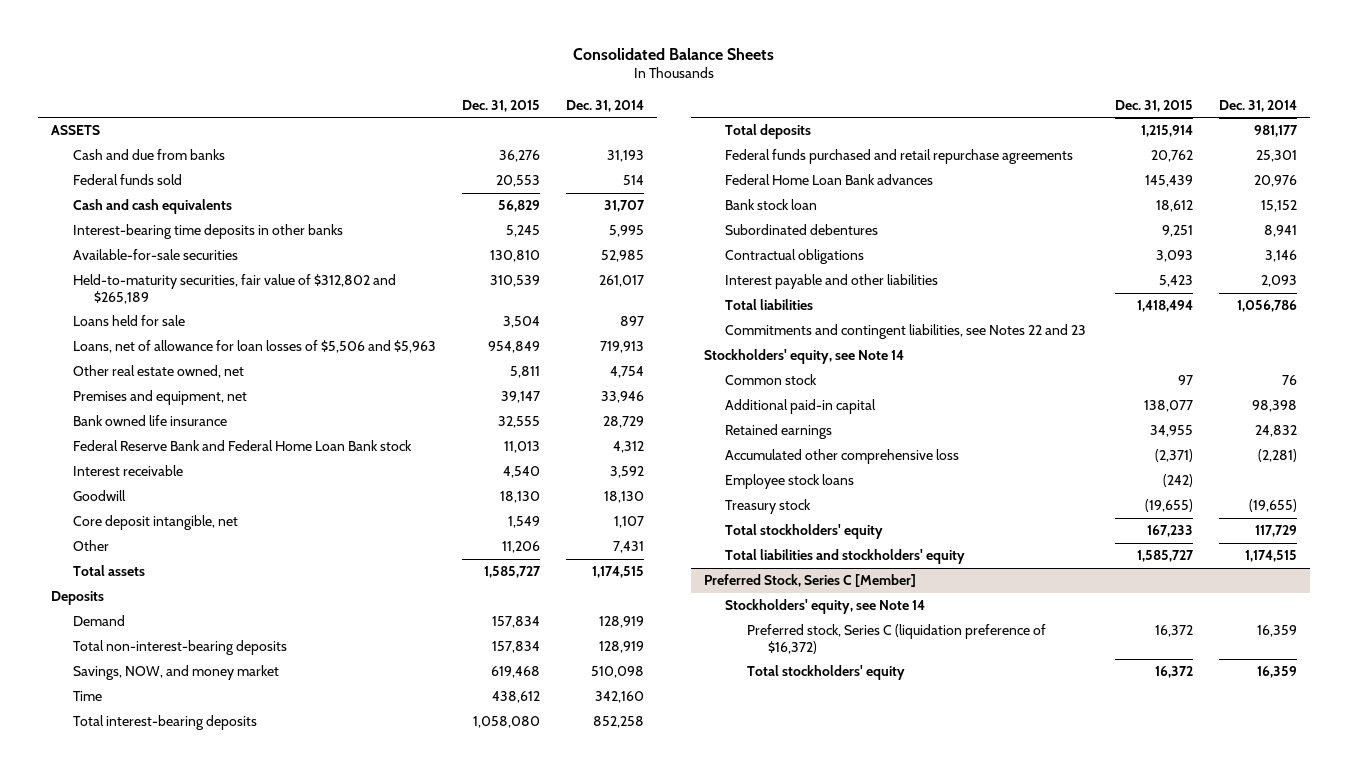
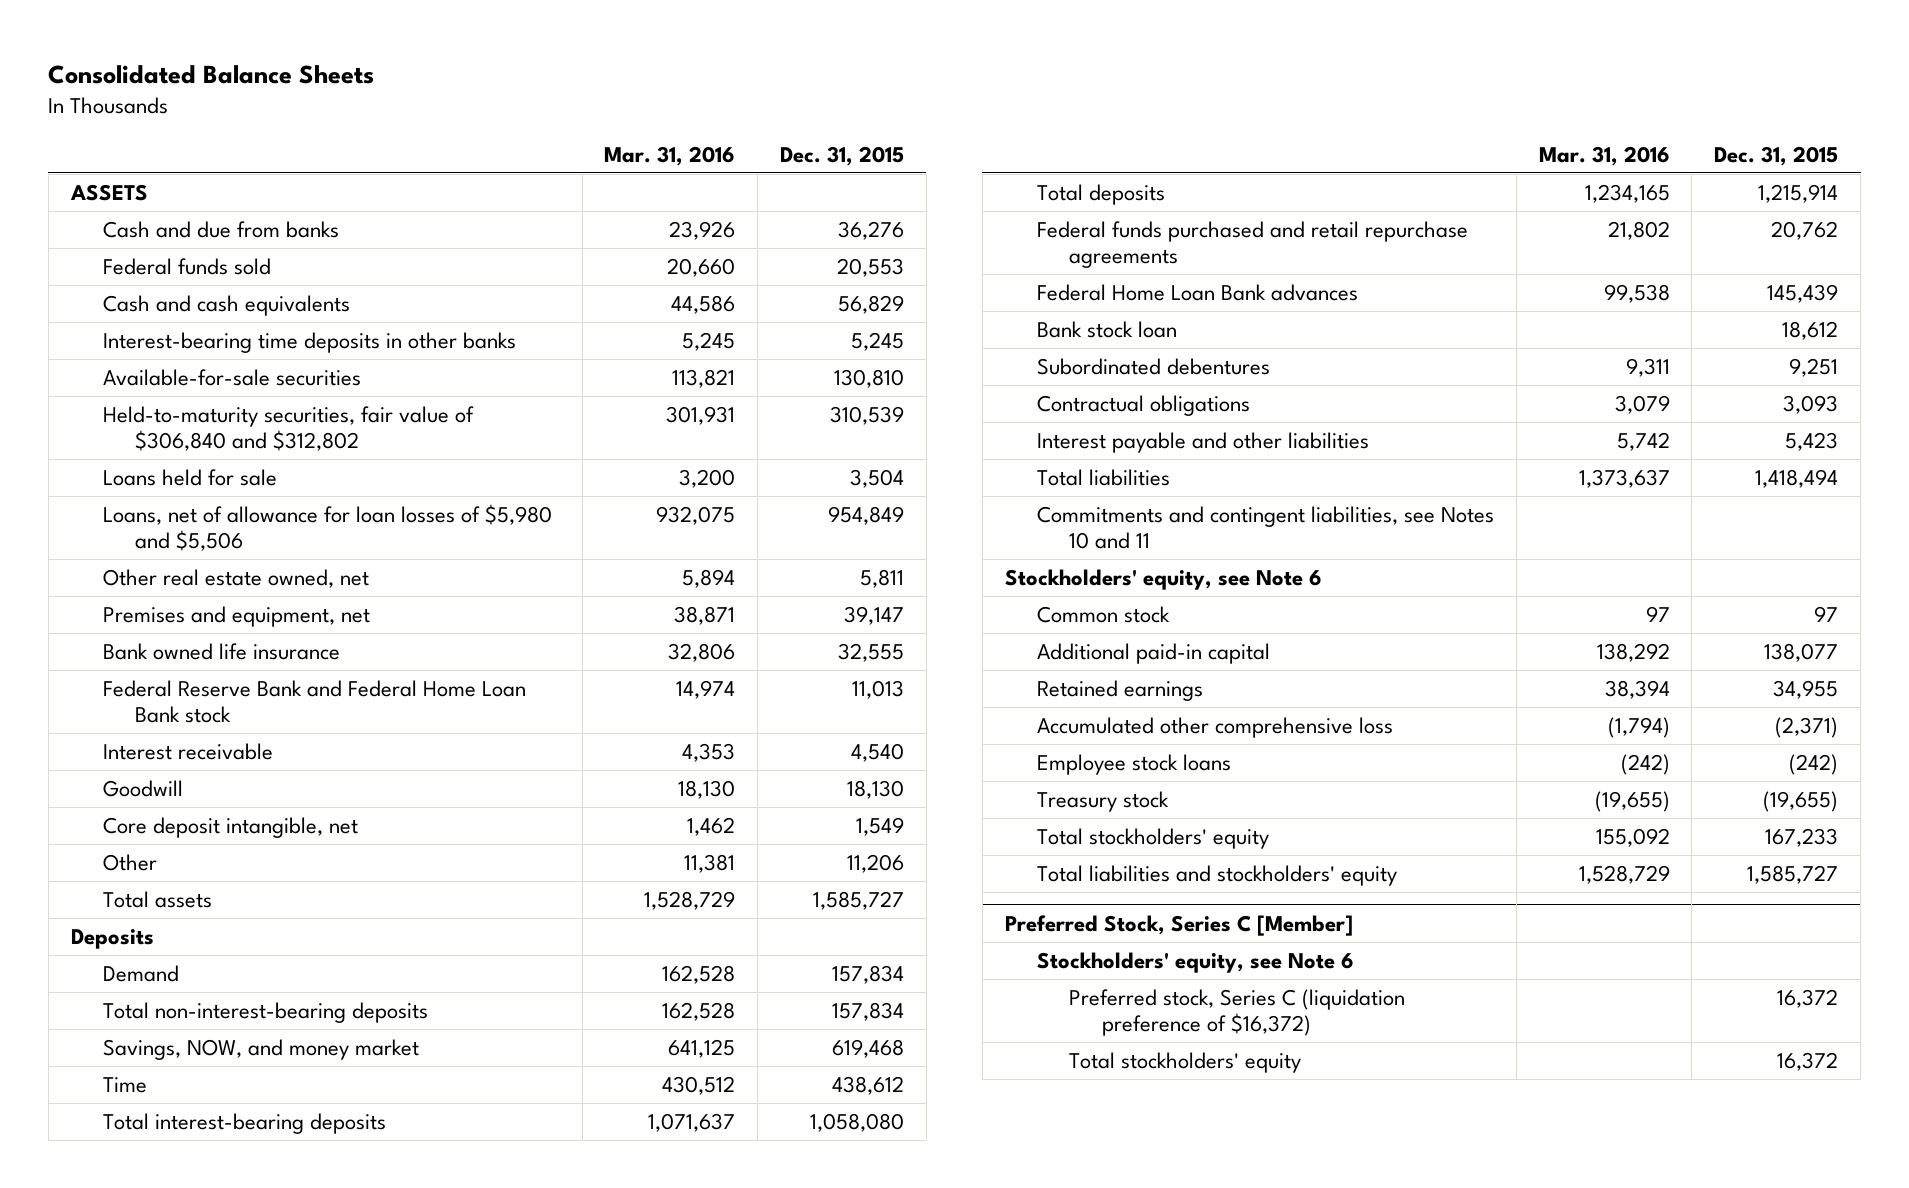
[565,99,644,112] Dec. 31, 2014 -> none
none -> [604,145,736,166] Mar. 31, 2016
[72,274,396,304] Held-to-maturity securities, fair value of $312,802 and $265,189 -> [102,405,474,451] Held-to-maturity securities, fair value of $306,840 and $312,802
[72,340,436,354] Loans, net of allowance for loan losses of $5,506 and $5,963 -> [102,503,552,551] Loans, net of allowance for loan losses of $5,980 and $5,506
[725,324,1087,340] Commitments and contingent liabilities, see Notes 22 and 23 -> [1037,505,1495,549] Commitments and contingent liabilities, see Notes 10 and 11
[704,349,905,365] Stockholders' equity, see Note 14 -> [1004,568,1322,590] Stockholders' equity, see Note 6
[725,599,926,615] Stockholders' equity, see Note 14 -> [1037,951,1355,973] Stockholders' equity, see Note 6

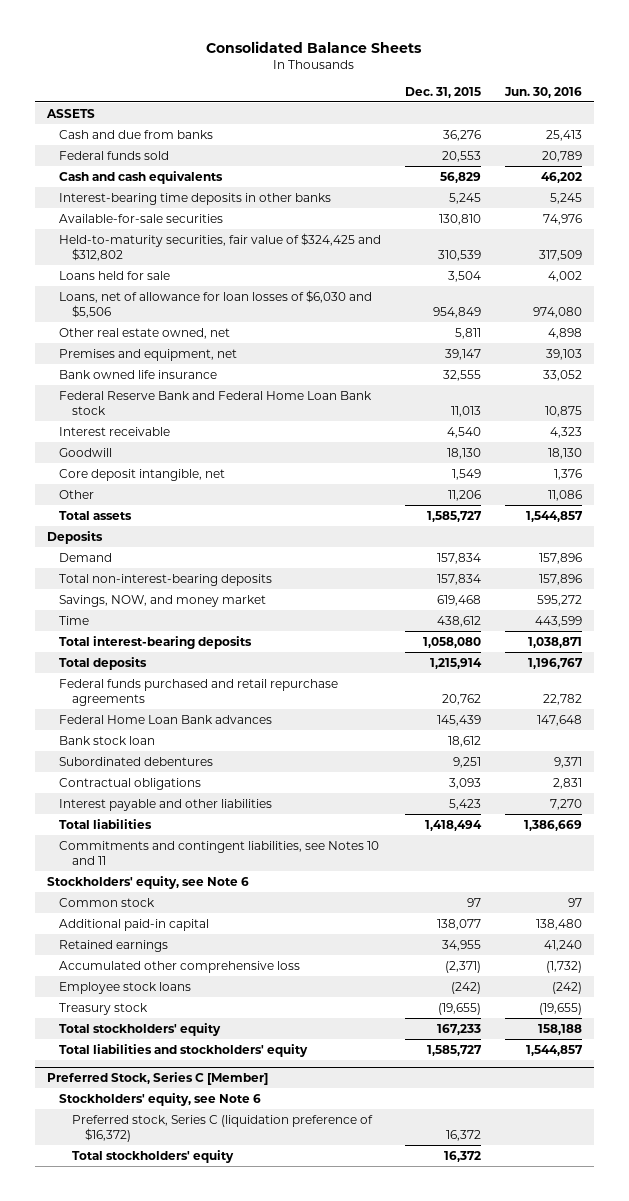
[604,145,736,166] Mar. 31, 2016 -> none
none -> [504,86,583,98] Jun. 30, 2016
[102,405,474,451] Held-to-maturity securities, fair value of $306,840 and $312,802 -> [59,232,382,261] Held-to-maturity securities, fair value of $324,425 and $312,802
[102,503,552,551] Loans, net of allowance for loan losses of $5,980 and $5,506 -> [59,289,373,318] Loans, net of allowance for loan losses of $6,030 and $5,506

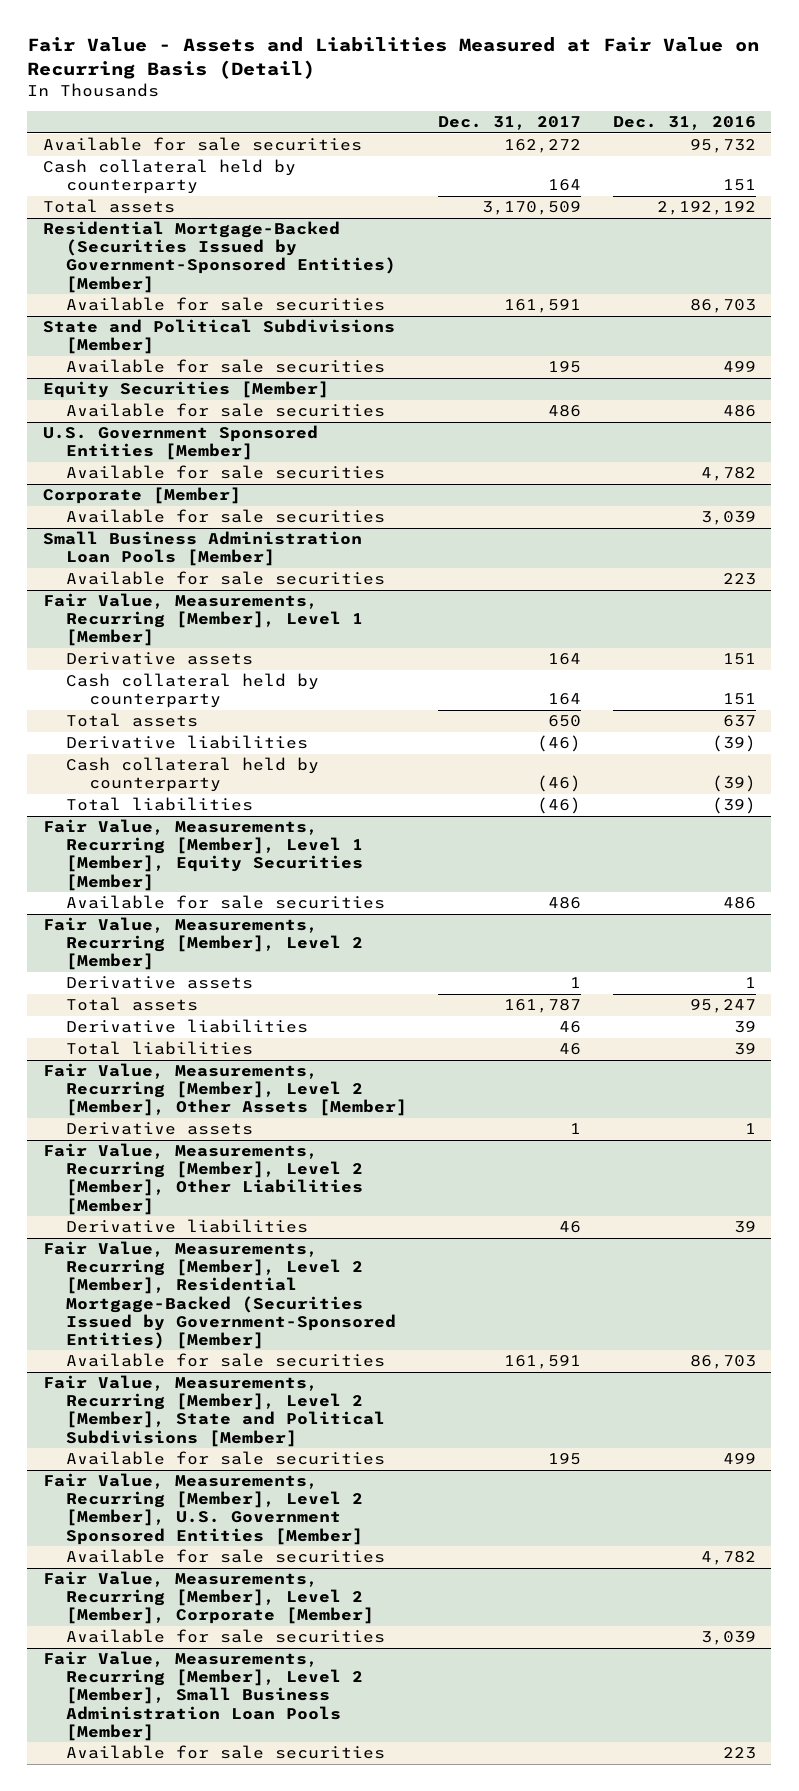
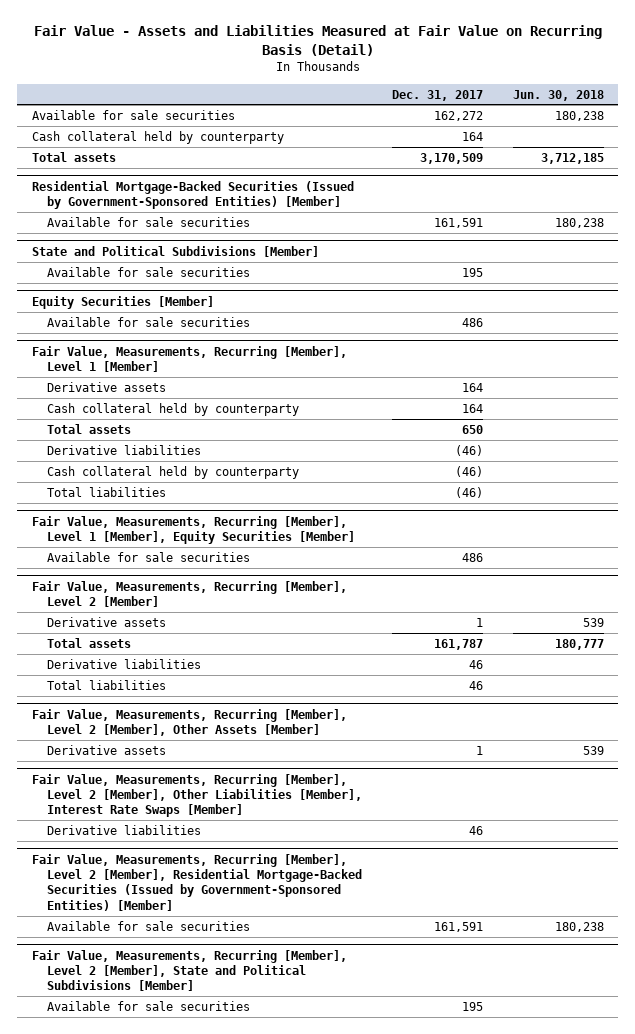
[612,116,756,131] Dec. 31, 2016 -> none
none -> [512,89,604,101] Jun. 30, 2018
[43,221,396,293] Residential Mortgage-Backed (Securities Issued by Government-Sponsored Entities) [Member] -> [31,180,354,210] Residential Mortgage-Backed Securities (Issued by Government-Sponsored Entities) [Member]
[43,425,319,461] U.S. Government Sponsored Entities [Member] -> none
[65,465,385,480] Available for sale securities -> none
[43,487,242,505] Corporate [Member] -> none
[65,509,385,524] Available for sale securities -> none
[43,531,363,567] Small Business Administration Loan Pools [Member] -> none
[65,571,385,586] Available for sale securities -> none
[43,1143,363,1215] Fair Value, Measurements, Recurring [Member], Level 2 [Member], Other Liabilities [Member] -> [31,773,363,818] Fair Value, Measurements, Recurring [Member], Level 2 [Member], Other Liabilities [Member], Interest Rate Swaps [Member]
[43,1241,396,1349] Fair Value, Measurements, Recurring [Member], Level 2 [Member], Residential Mortgage-Backed (Securities Issued by Government-Sponsored Entities) [Member] -> [31,853,363,911] Fair Value, Measurements, Recurring [Member], Level 2 [Member], Residential Mortgage-Backed Securities (Issued by Government-Sponsored Entities) [Member]
[43,1473,363,1545] Fair Value, Measurements, Recurring [Member], Level 2 [Member], U.S. Government Sponsored Entities [Member] -> none
[65,1549,385,1564] Available for sale securities -> none
[43,1571,374,1625] Fair Value, Measurements, Recurring [Member], Level 2 [Member], Corporate [Member] -> none
[65,1629,385,1644] Available for sale securities -> none
[43,1651,363,1741] Fair Value, Measurements, Recurring [Member], Level 2 [Member], Small Business Administration Loan Pools [Member] -> none
[65,1745,385,1760] Available for sale securities -> none

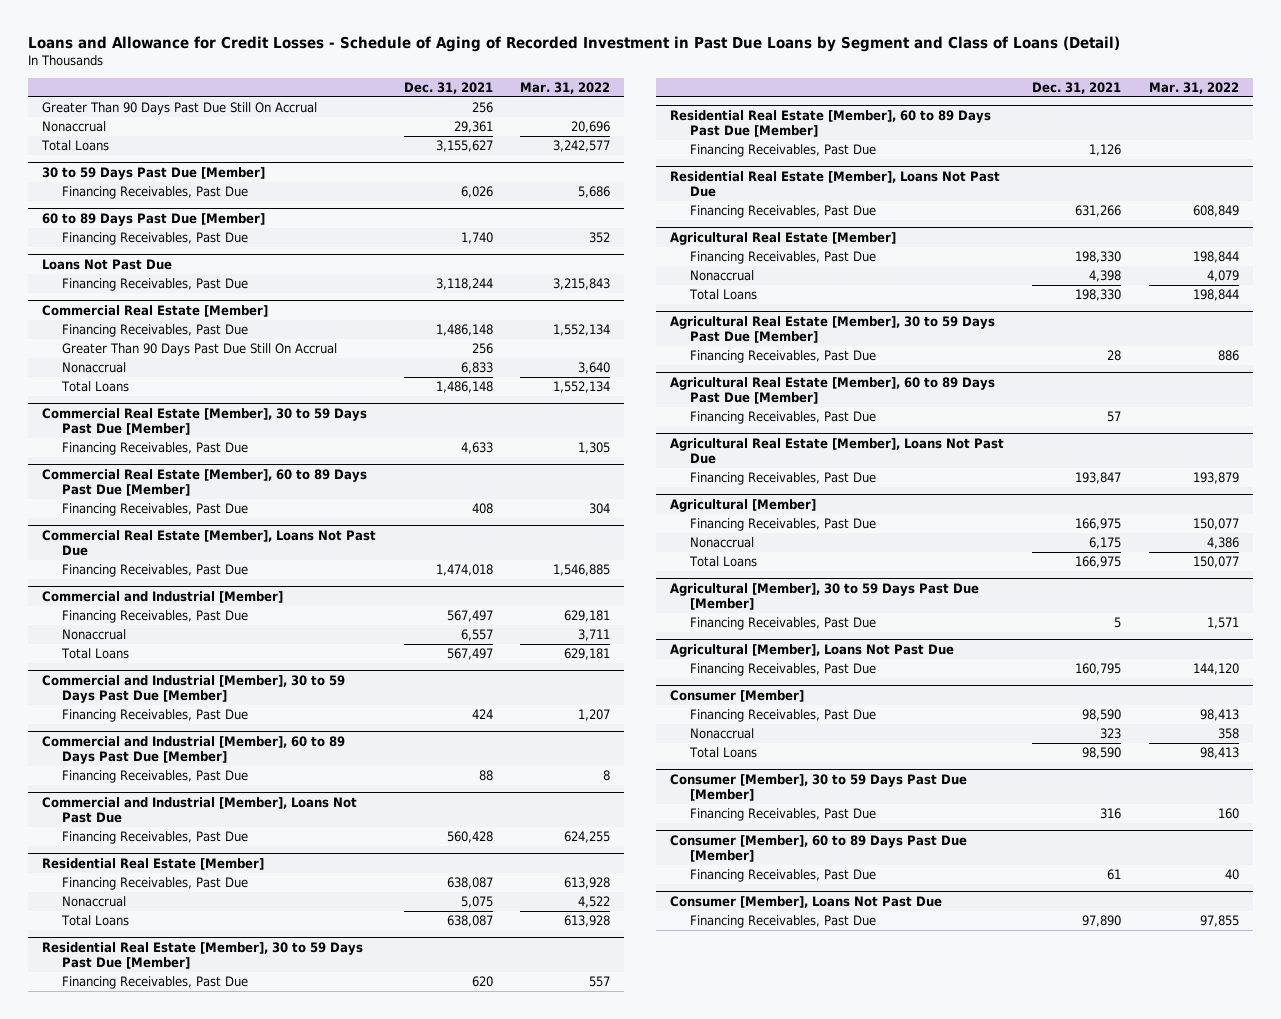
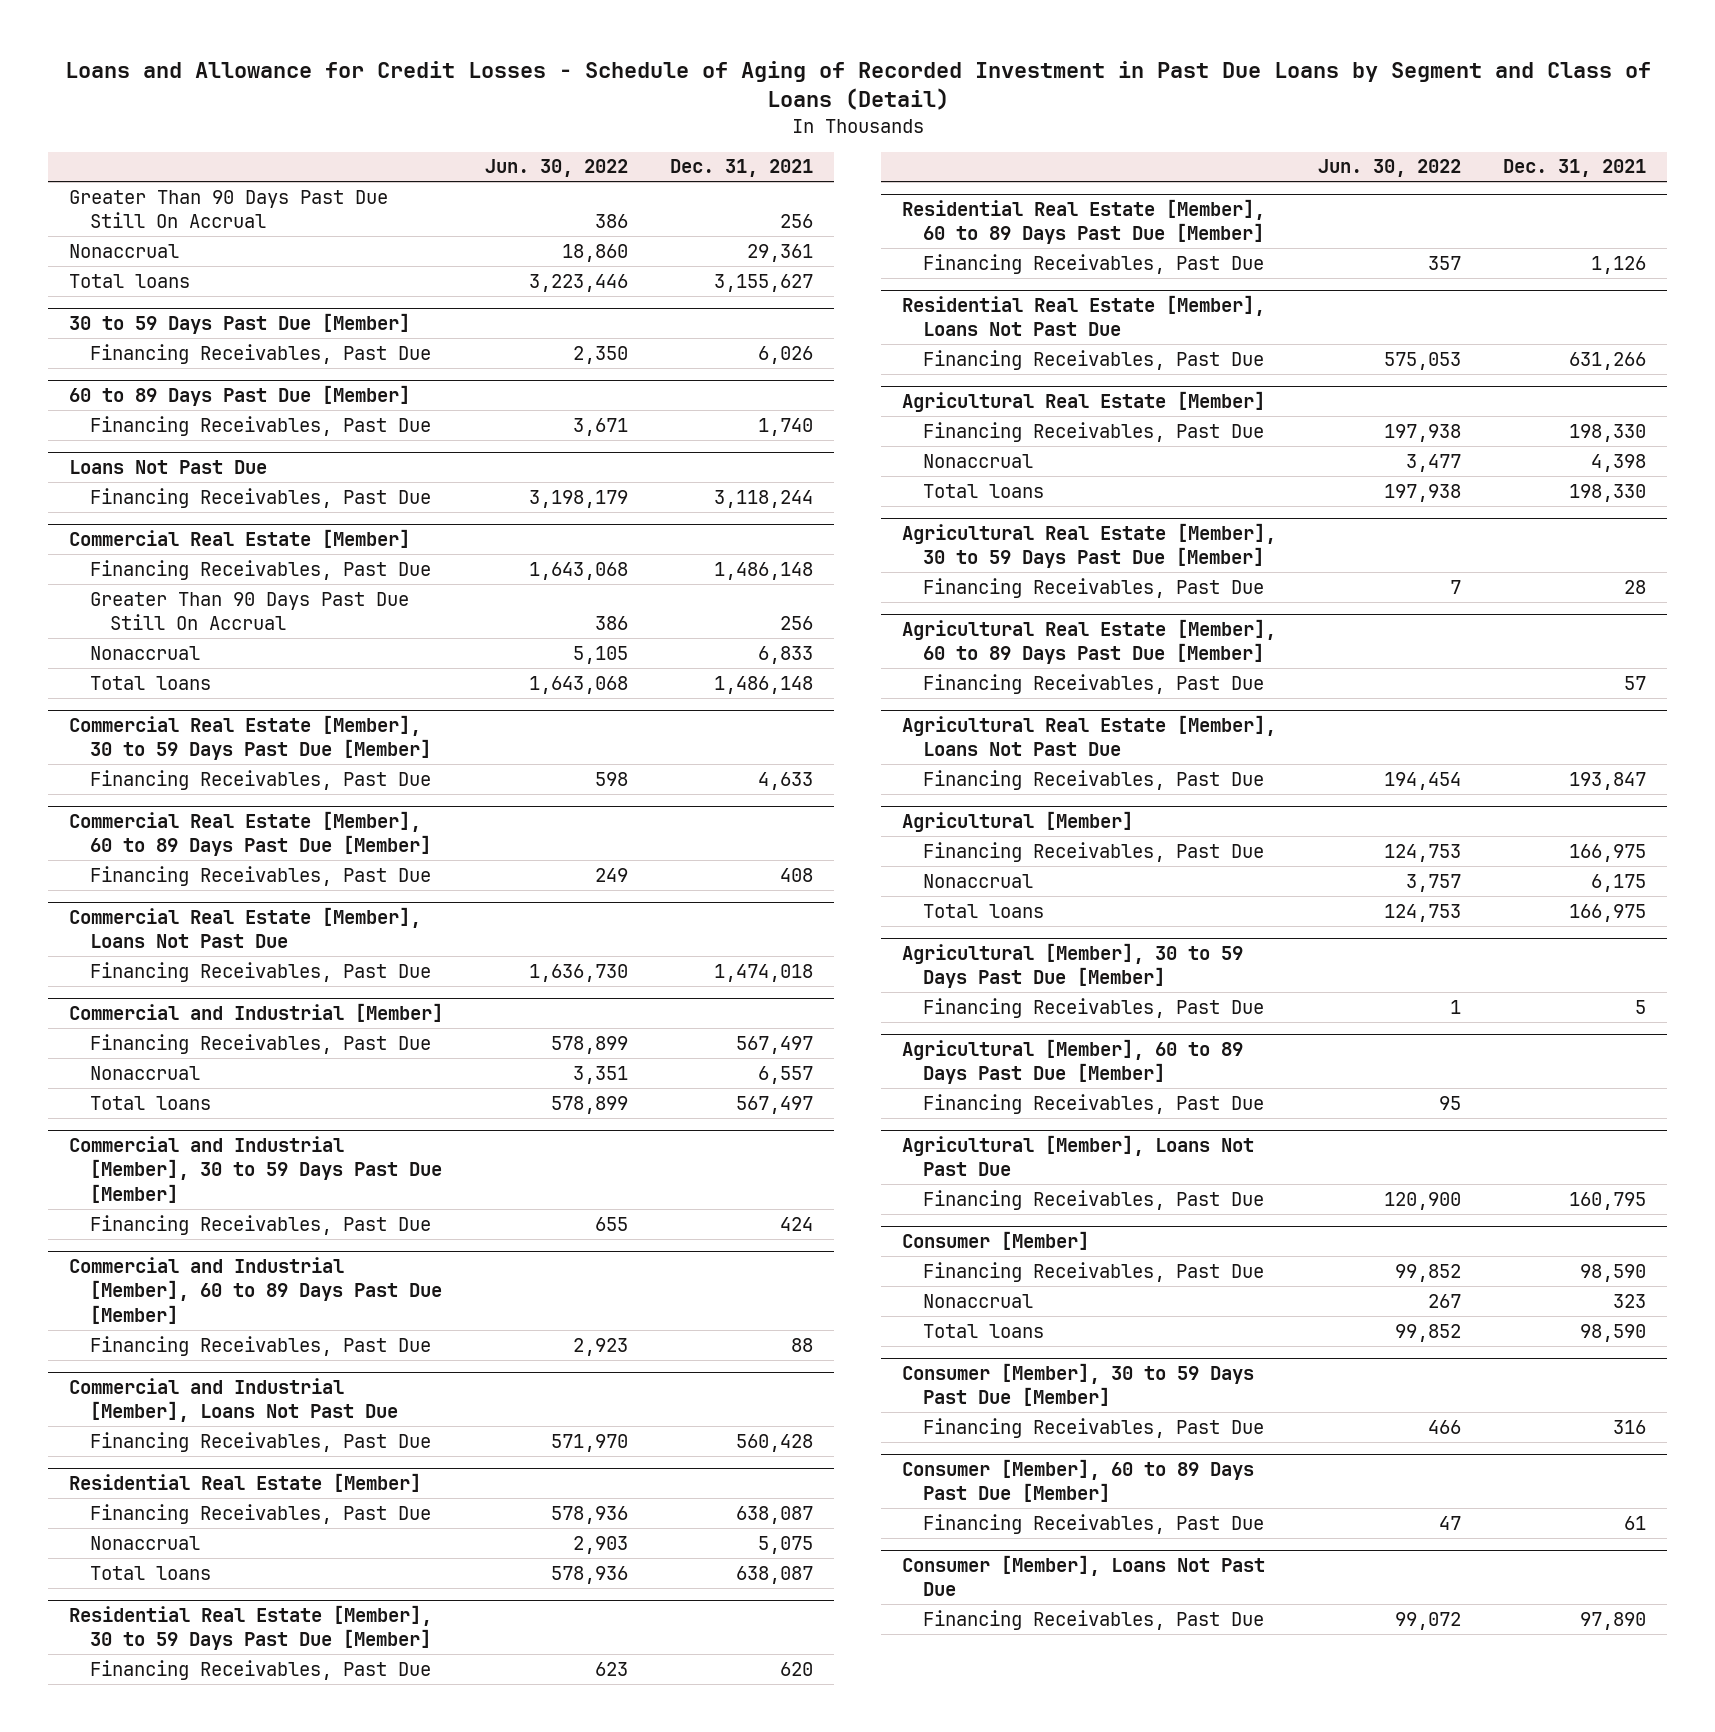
[520,81,611,94] Mar. 31, 2022 -> none
none -> [484,159,628,178] Jun. 30, 2022
[40,140,109,152] Total Loans -> [69,273,191,288] Total loans
[60,381,129,393] Total Loans -> [89,675,211,690] Total loans
[60,648,129,660] Total Loans -> [89,1095,211,1110] Total loans
[60,915,129,927] Total Loans -> [89,1565,211,1580] Total loans
[689,289,758,301] Total Loans -> [922,483,1044,498] Total loans
[689,556,758,568] Total Loans -> [922,903,1044,918] Total loans
none -> [902,1038,1244,1085] Agricultural [Member], 60 to 89 Days Past Due [Member]
none -> [922,1093,1264,1114] Financing Receivables, Past Due
[689,747,758,759] Total Loans -> [922,1323,1044,1338] Total loans

